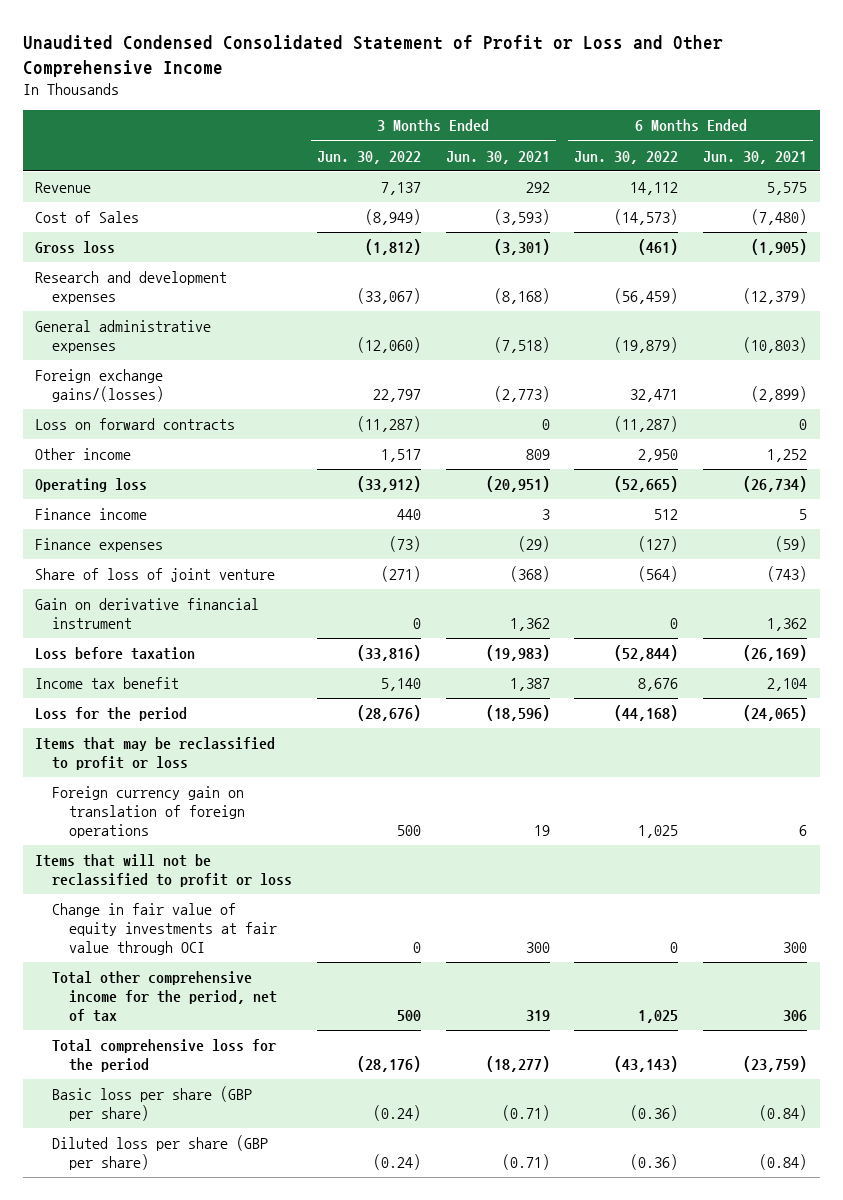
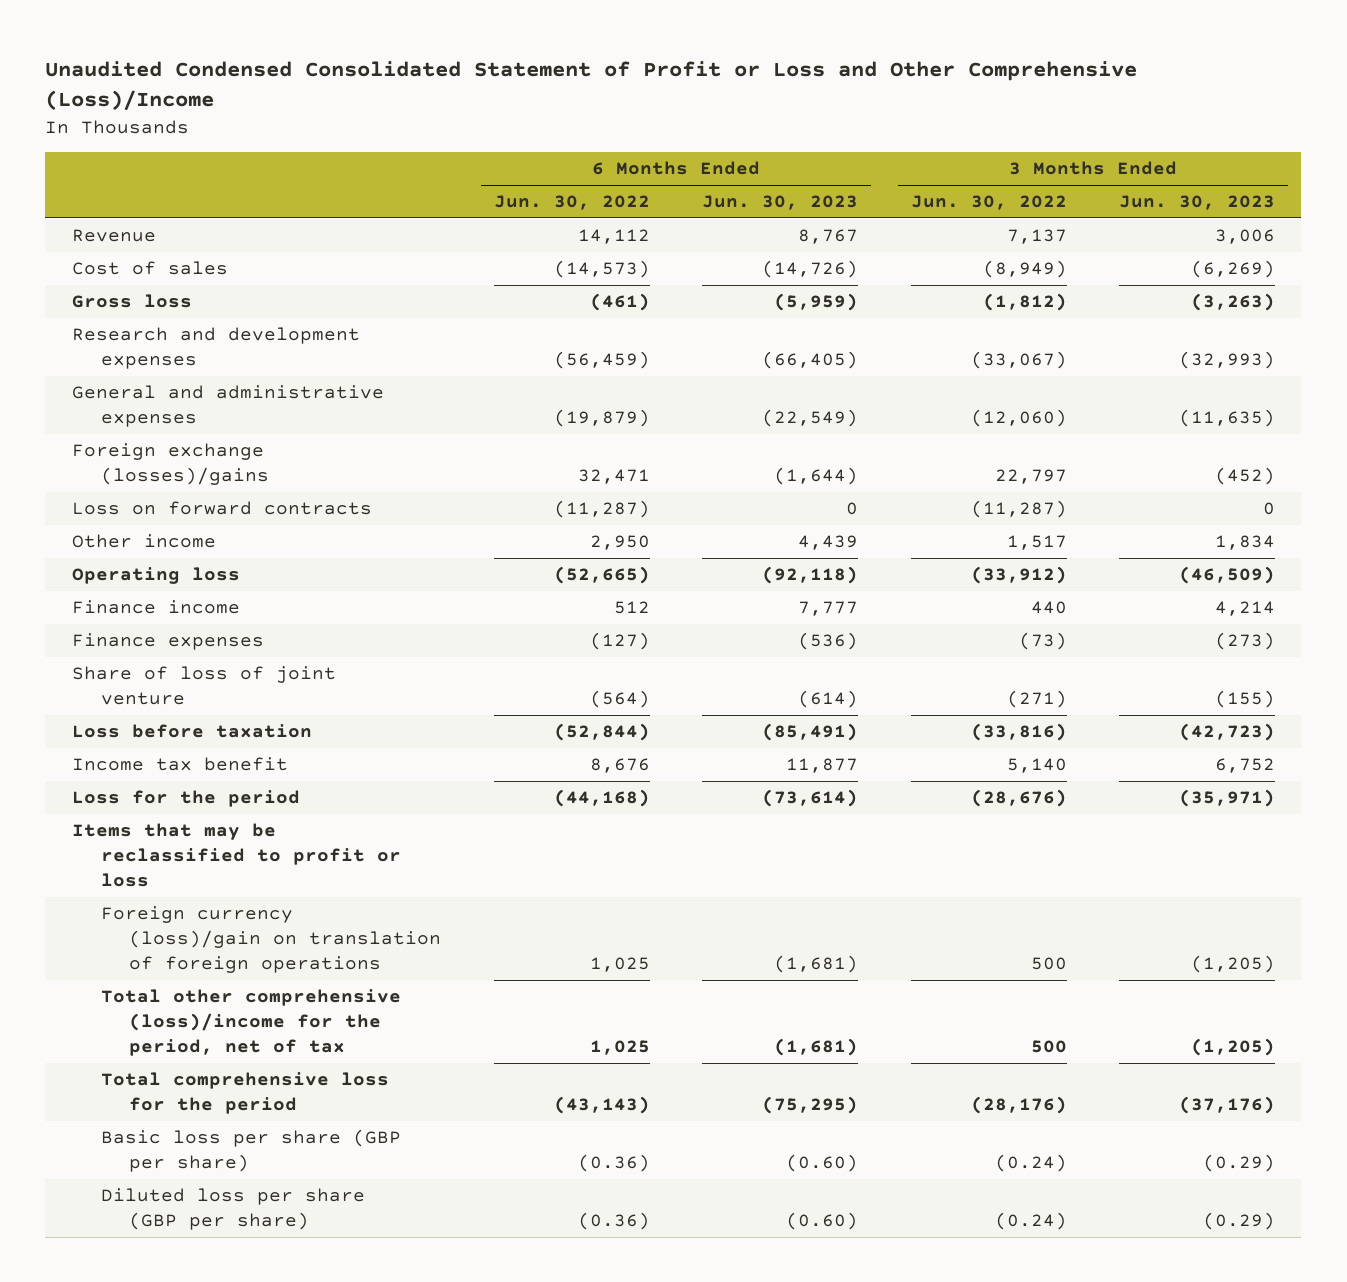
[22,34,723,77] Unaudited Condensed Consolidated Statement of Profit or Loss and Other Comprehensive Income -> [45,60,1138,111] Unaudited Condensed Consolidated Statement of Profit or Loss and Other Comprehensive (Loss)/Income
[445,150,550,164] Jun. 30, 2021 -> none
[703,150,808,164] Jun. 30, 2021 -> none
none -> [702,195,859,211] Jun. 30, 2023
none -> [1119,195,1276,211] Jun. 30, 2023
[35,211,140,224] Cost of Sales -> [71,261,228,276] Cost of sales
[35,320,212,354] General administrative expenses -> [71,385,384,428] General and administrative expenses
[35,369,164,403] Foreign exchange gains/(losses) -> [71,443,269,486] Foreign exchange (losses)/gains
[35,598,260,630] Gain on derivative financial instrument -> none
[35,854,292,888] Items that will not be reclassified to profit or loss -> none
[51,903,277,956] Change in fair value of equity investments at fair value through OCI -> none
[51,786,245,839] Foreign currency gain on translation of foreign operations -> [100,906,442,974] Foreign currency (loss)/gain on translation of foreign operations
[51,971,277,1023] Total other comprehensive income for the period, net of tax -> [100,989,401,1057] Total other comprehensive (loss)/income for the period, net of tax

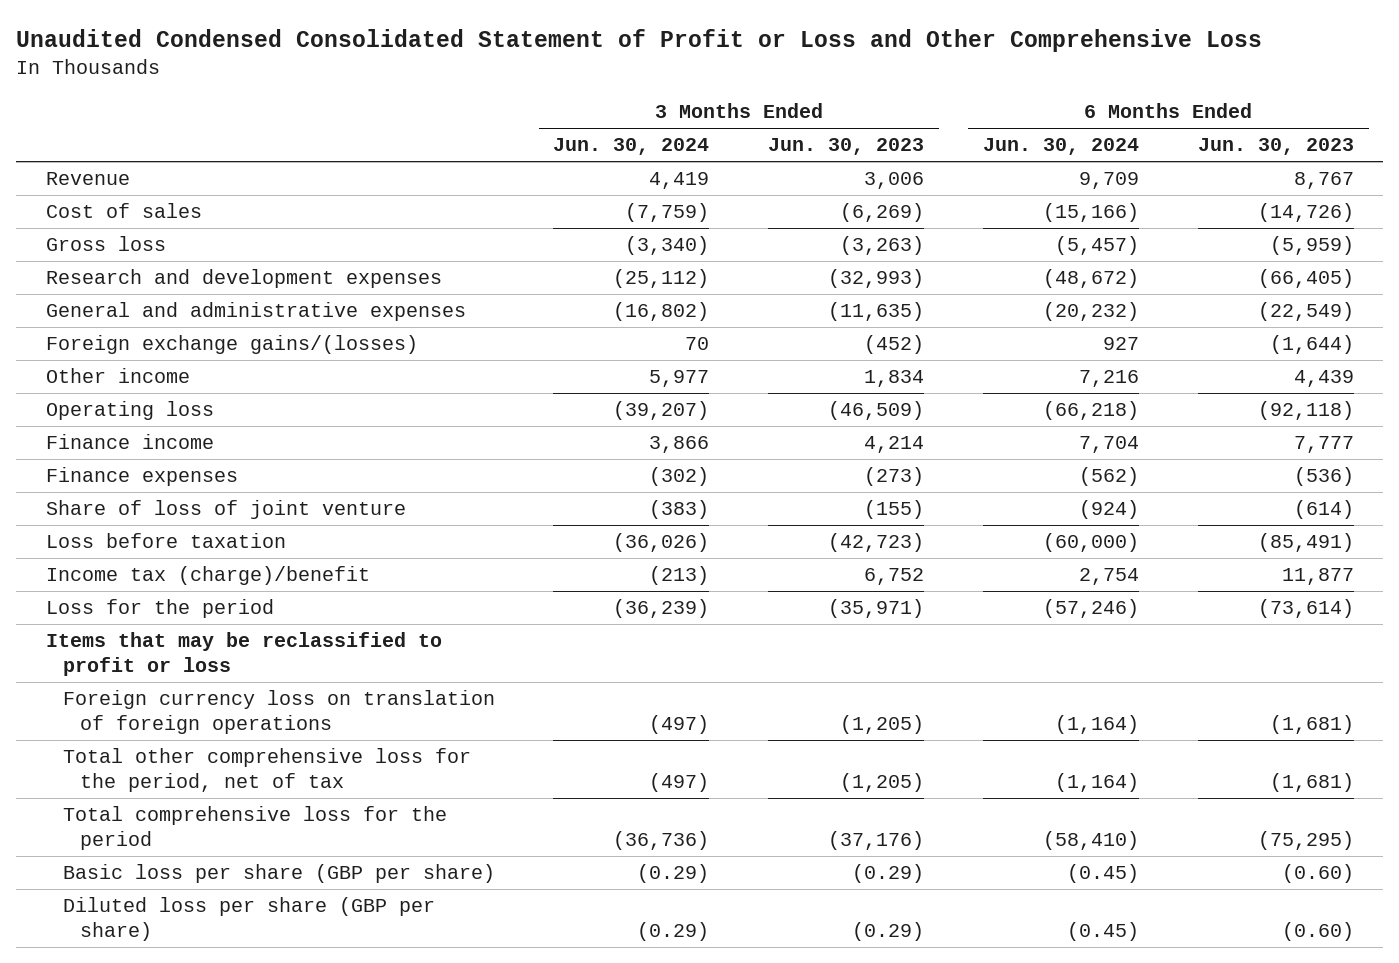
[45,60,1138,111] Unaudited Condensed Consolidated Statement of Profit or Loss and Other Comprehensive (Loss)/Income -> [16,29,1263,53] Unaudited Condensed Consolidated Statement of Profit or Loss and Other Comprehensive Loss
[493,195,650,211] Jun. 30, 2022 -> none
[910,195,1067,211] Jun. 30, 2022 -> none
none -> [553,138,710,156] Jun. 30, 2024
none -> [983,138,1140,156] Jun. 30, 2024
[71,501,372,516] Loss on forward contracts -> none
[71,443,269,486] Foreign exchange (losses)/gains -> [45,335,418,355] Foreign exchange gains/(losses)
[71,757,288,772] Income tax benefit -> [45,566,370,586] Income tax (charge)/benefit
[100,906,442,974] Foreign currency (loss)/gain on translation of foreign operations -> [62,690,495,734] Foreign currency loss on translation of foreign operations
[100,989,401,1057] Total other comprehensive (loss)/income for the period, net of tax -> [62,748,471,792] Total other comprehensive loss for the period, net of tax

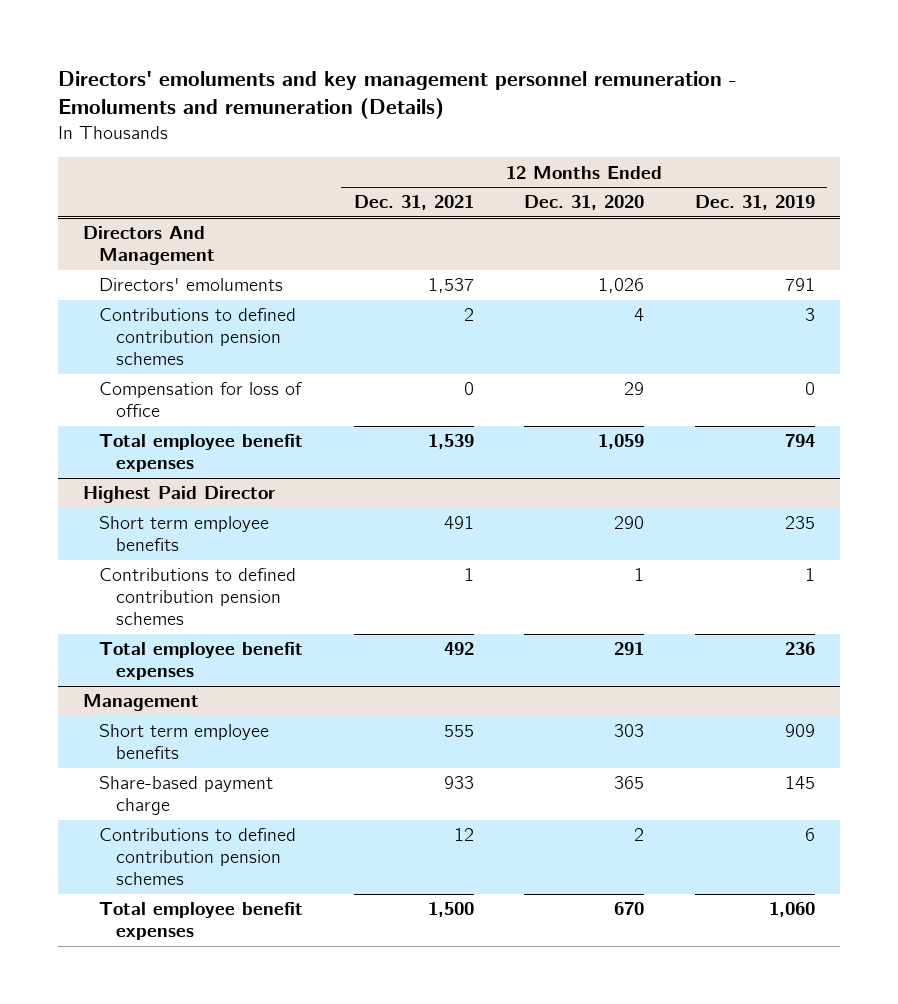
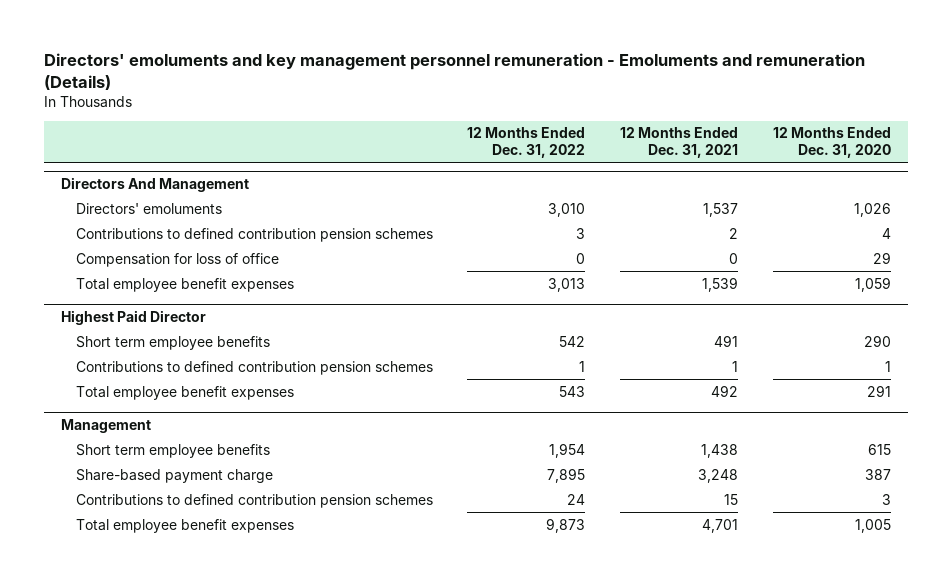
[694,195,815,211] Dec. 31, 2019 -> none
none -> [467,127,586,159] 12 Months Ended Dec. 31, 2022
[443,725,474,738] 555 -> [700,443,738,458] 1,438
[614,724,645,738] 303 -> [867,443,891,455] 615
[443,776,474,790] 933 -> [697,468,738,483] 3,248
[614,776,645,790] 365 -> [864,468,891,480] 387
[453,828,474,842] 12 -> [723,493,738,505] 15
[634,828,645,842] 2 -> [881,493,891,505] 3
[427,902,474,918] 1,500 -> [701,518,738,533] 4,701
[614,902,645,916] 670 -> [854,518,891,533] 1,005

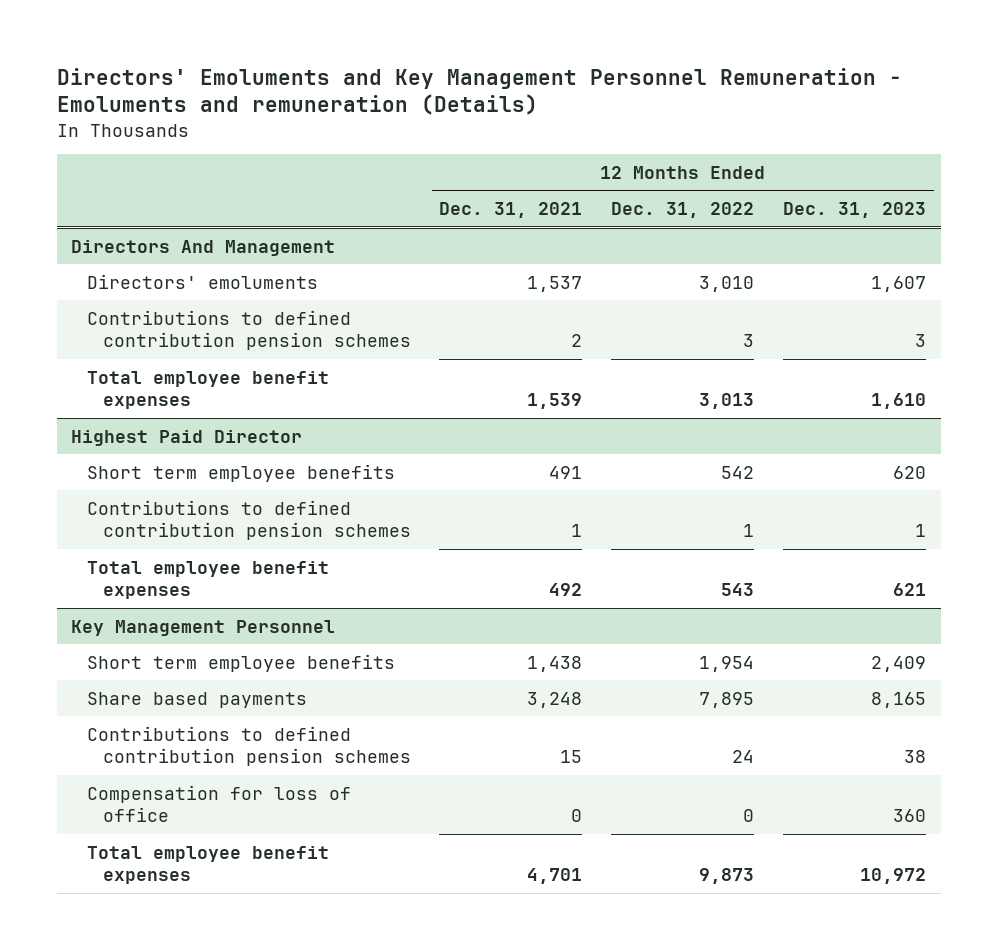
[43,52,865,90] Directors' emoluments and key management personnel remuneration - Emoluments and remuneration (Details) -> [56,67,902,116] Directors' Emoluments and Key Management Personnel Remuneration - Emoluments and remuneration (Details)
[772,127,891,159] 12 Months Ended Dec. 31, 2020 -> none
none -> [783,202,927,219] Dec. 31, 2023
[75,252,279,267] Compensation for loss of office -> none
[60,418,151,433] Management -> [71,619,336,636] Key Management Personnel
[75,468,273,483] Share-based payment charge -> [86,691,307,708] Share based payments
none -> [86,784,351,823] Compensation for loss of office

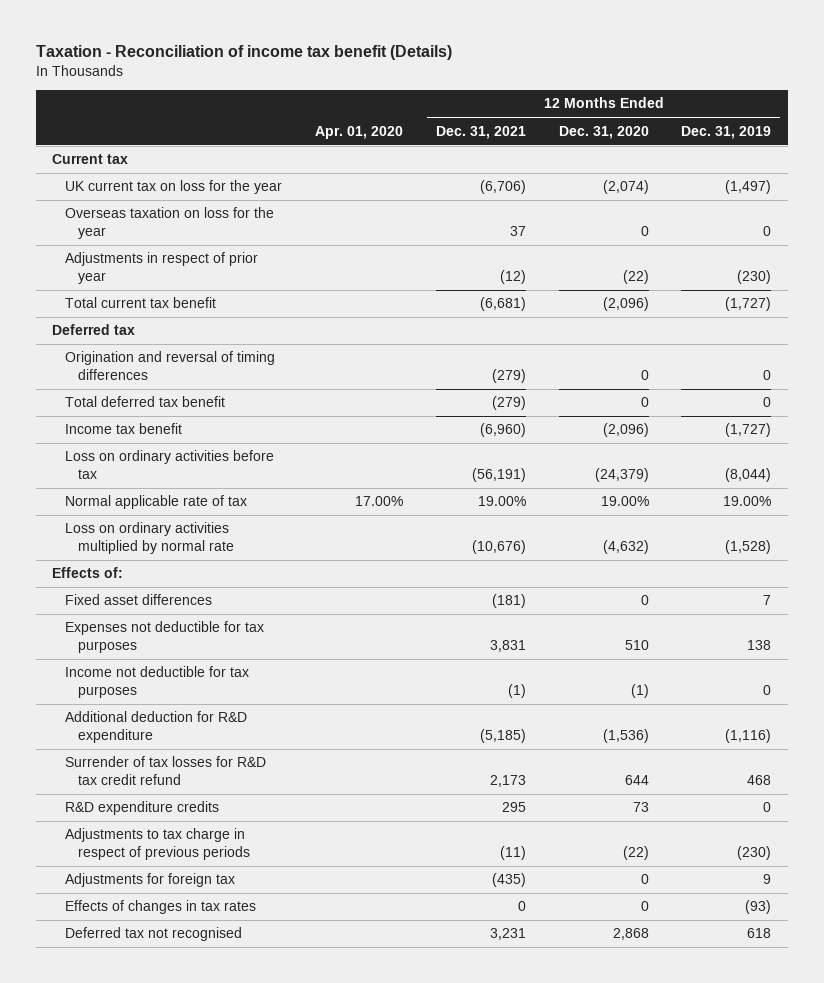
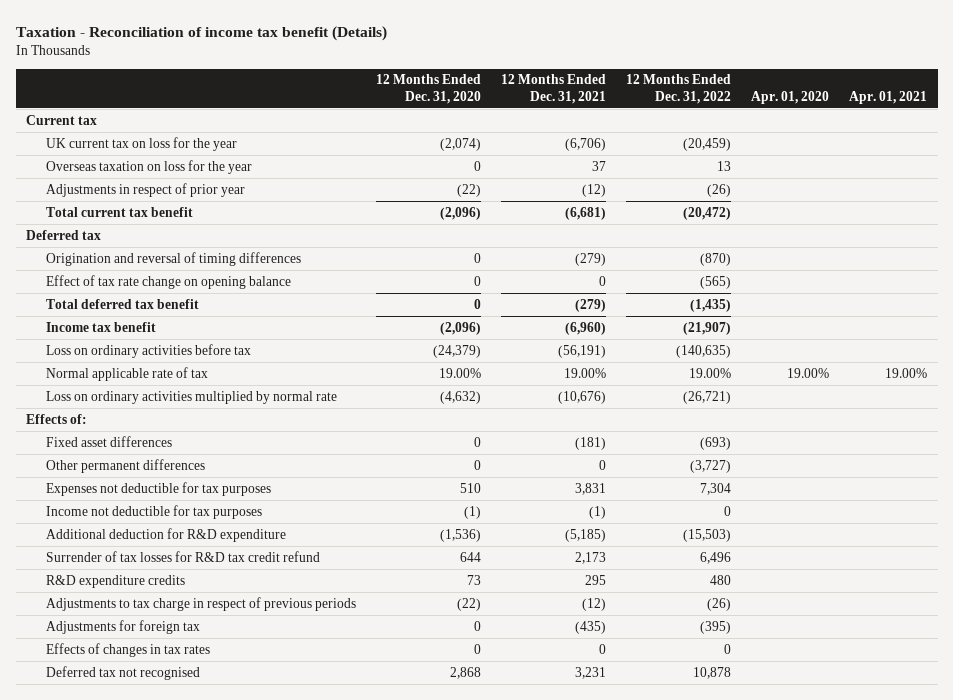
[681,125,772,139] Dec. 31, 2019 -> none
none -> [626,74,732,104] 12 Months Ended Dec. 31, 2022
none -> [849,90,928,104] Apr. 01, 2021
none -> [45,274,291,289] Effect of tax rate change on opening balance
[354,496,403,507] 17.00% -> [787,367,830,378] 19.00%
none -> [45,458,205,473] Other permanent differences
[499,846,526,861] (11) -> [582,597,607,611] (12)

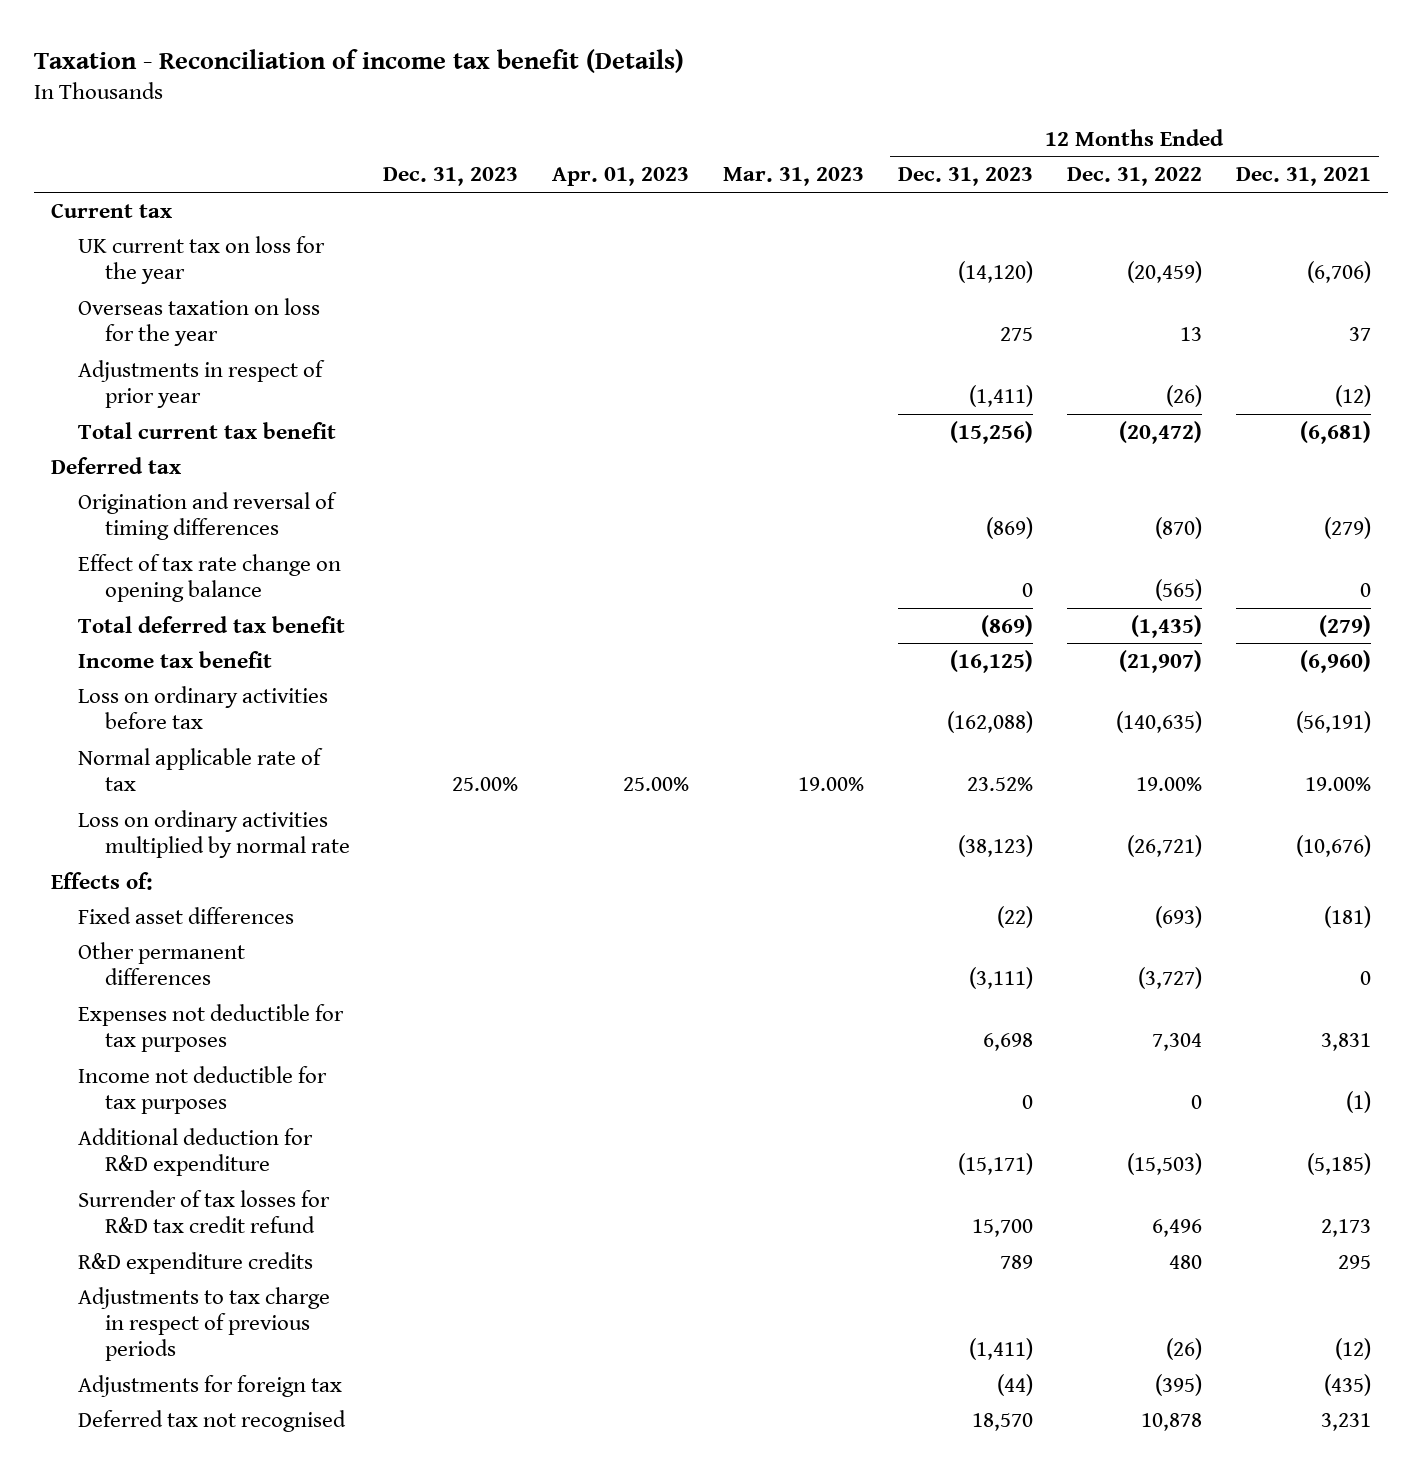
[376,74,482,104] 12 Months Ended Dec. 31, 2020 -> none
[751,90,830,104] Apr. 01, 2020 -> none
[849,90,928,104] Apr. 01, 2021 -> none
none -> [383,167,519,187] Dec. 31, 2023
none -> [552,167,690,187] Apr. 01, 2023
none -> [723,167,865,187] Mar. 31, 2023
none -> [898,167,1034,187] Dec. 31, 2023
[45,642,210,657] Effects of changes in tax rates -> none

